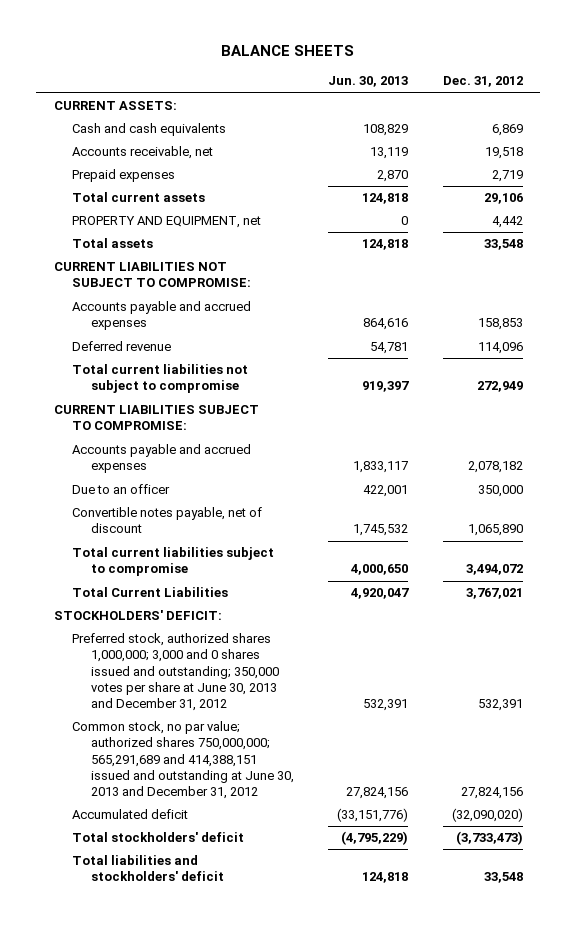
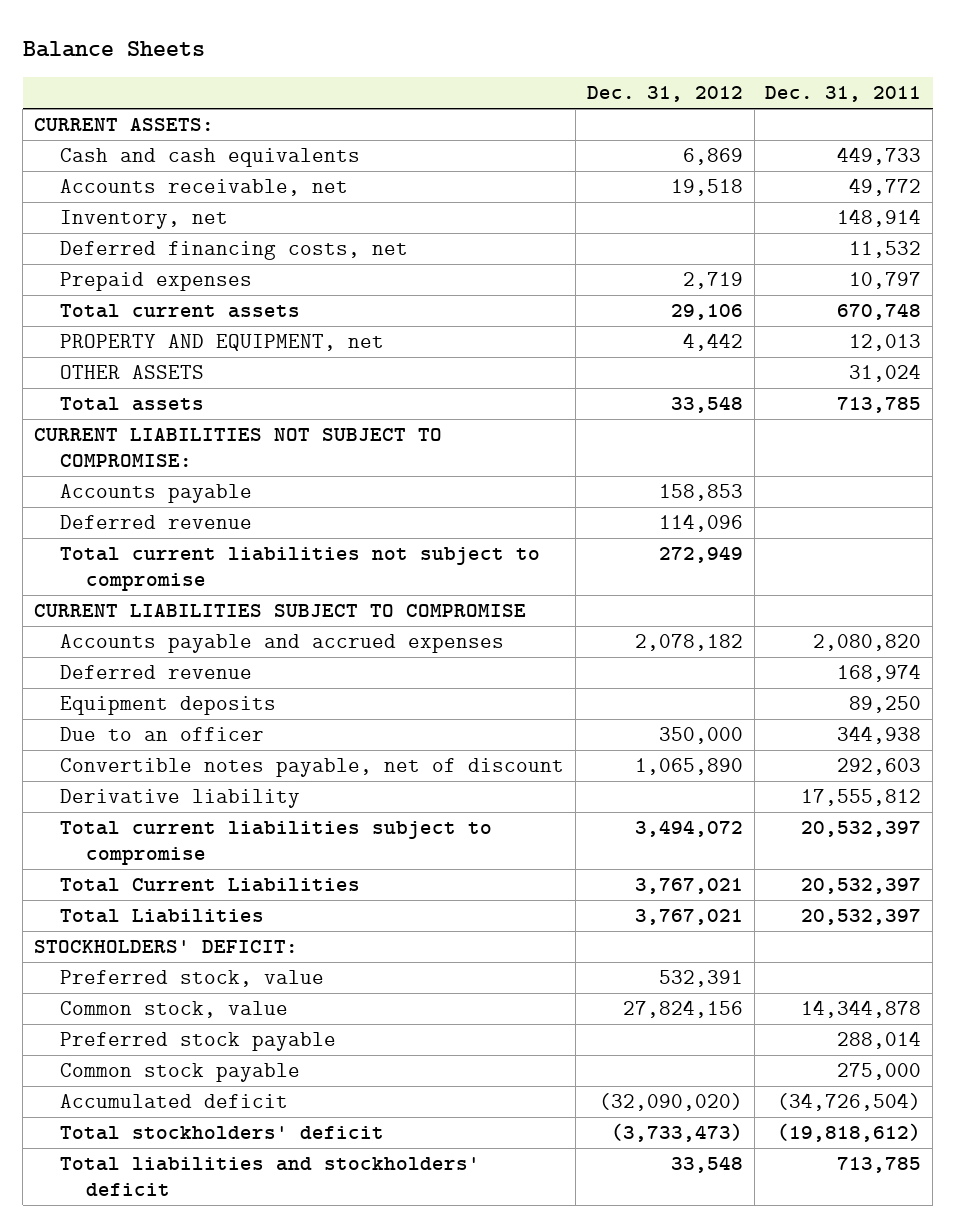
[221,45,355,57] BALANCE SHEETS -> [22,40,205,57] Balance Sheets
[328,76,409,88] Jun. 30, 2013 -> none
none -> [765,85,922,102] Dec. 31, 2011
none -> [59,210,228,230] Inventory, net
none -> [59,241,408,261] Deferred financing costs, net
none -> [59,365,204,380] OTHER ASSETS
[72,301,252,331] Accounts payable and accrued expenses -> [59,484,252,504] Accounts payable
[53,405,259,431] CURRENT LIABILITIES SUBJECT TO COMPROMISE: -> [34,604,527,618] CURRENT LIABILITIES SUBJECT TO COMPROMISE
none -> [59,665,252,680] Deferred revenue
none -> [59,696,276,716] Equipment deposits
none -> [59,789,300,809] Derivative liability
none -> [59,909,264,924] Total Liabilities
[72,633,279,712] Preferred stock, authorized shares 1,000,000; 3,000 and 0 shares issued and outstanding; 350,000 votes per share at June 30, 2013 and December 31, 2012 -> [59,970,324,988] Preferred stock, value
[72,721,294,800] Common stock, no par value; authorized shares 750,000,000; 565,291,689 and 414,388,151 issued and outstanding at June 30, 2013 and December 31, 2012 -> [59,1001,288,1019] Common stock, value
none -> [59,1032,336,1052] Preferred stock payable
none -> [59,1063,300,1083] Common stock payable

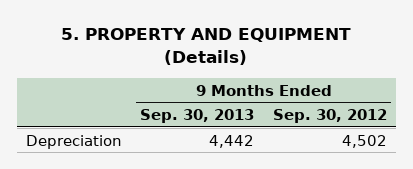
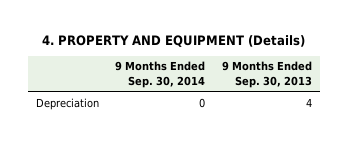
[61,28,352,66] 5. PROPERTY AND EQUIPMENT (Details) -> [41,34,305,47] 4. PROPERTY AND EQUIPMENT (Details)
[272,109,387,124] Sep. 30, 2012 -> none
none -> [115,61,206,88] 9 Months Ended Sep. 30, 2014
[209,134,255,148] 4,442 -> [305,97,312,107] 4

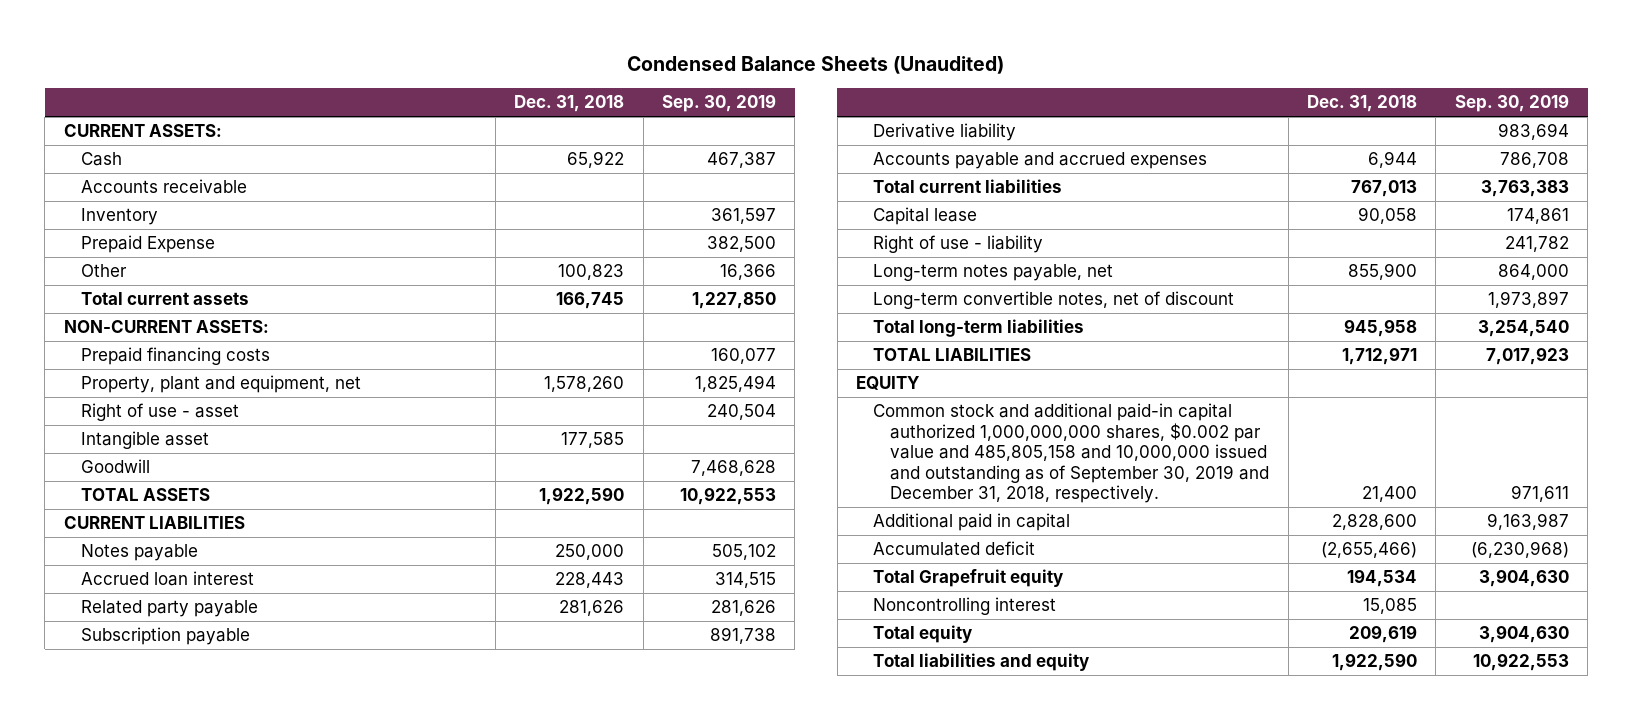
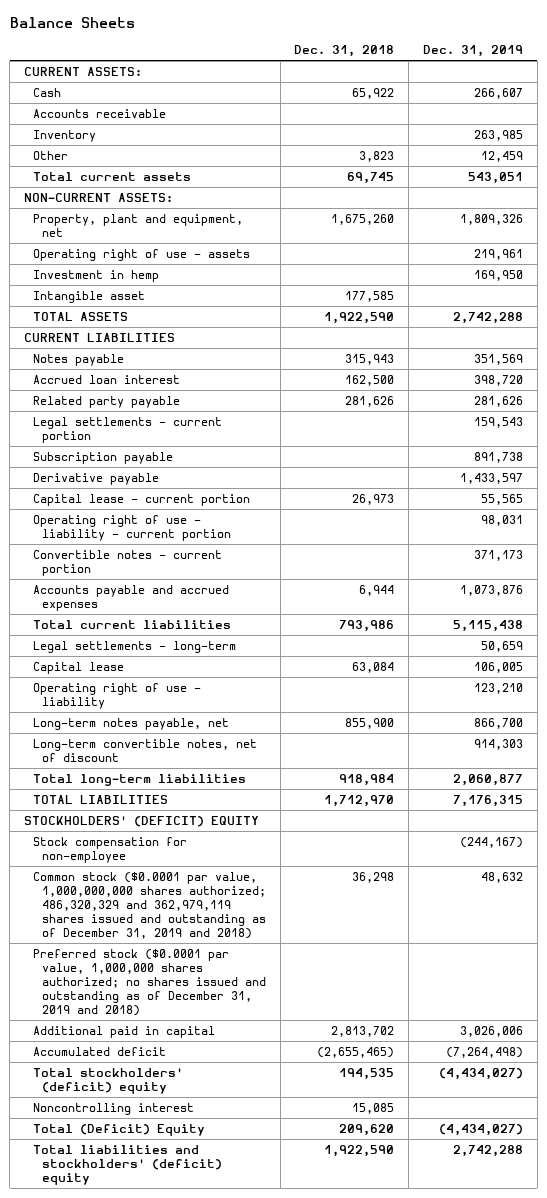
[627,55,1005,74] Condensed Balance Sheets (Unaudited) -> [9,16,135,28] Balance Sheets
[662,94,777,113] Sep. 30, 2019 -> none
none -> [422,45,523,58] Dec. 31, 2019
[80,235,215,254] Prepaid Expense -> none
[558,264,625,281] 100,823 -> [359,150,395,162] 3,823
[556,292,625,310] 166,745 -> [347,171,395,184] 69,745
[80,347,270,366] Prepaid financing costs -> none
[544,376,625,393] 1,578,260 -> [331,213,395,225] 1,675,260
[80,403,239,422] Right of use - asset -> [32,248,250,261] Operating right of use - assets
none -> [32,269,159,282] Investment in hemp
[80,459,150,474] Goodwill -> none
[555,544,625,561] 250,000 -> [345,353,395,365] 315,943
[555,572,625,589] 228,443 -> [345,374,395,386] 162,500
none -> [32,416,222,443] Legal settlements - current portion
[873,123,1017,142] Derivative liability -> [32,472,159,485] Derivative payable
none -> [32,493,250,506] Capital lease - current portion
none -> [32,514,231,541] Operating right of use - liability - current portion
none -> [32,549,222,576] Convertible notes - current portion
[1350,180,1417,198] 767,013 -> [339,619,395,632] 793,986
none -> [32,640,236,653] Legal settlements - long-term
[1357,207,1417,225] 90,058 -> [352,661,395,673] 63,084
[873,235,1044,254] Right of use - liability -> [32,682,201,709] Operating right of use - liability
[1343,319,1417,338] 945,958 -> [339,773,395,786] 918,984
[1341,347,1417,366] 1,712,971 -> [324,794,395,807] 1,712,970
[856,376,921,391] EQUITY -> [23,815,259,827] STOCKHOLDERS' (DEFICIT) EQUITY
none -> [32,836,187,863] Stock compensation for non-employee
[873,403,1270,504] Common stock and additional paid-in capital authorized 1,000,000,000 shares, $0.002 par value and 485,805,158 and 10,000,000 issued and outstanding as of September 30, 2019 and December 31, 2018, respectively. -> [32,871,266,940] Common stock ($0.0001 par value, 1,000,000,000 shares authorized; 486,320,329 and 362,979,119 shares issued and outstanding as of December 31, 2019 and 2018)
[1361,486,1417,503] 21,400 -> [352,871,395,883] 36,298
none -> [32,948,266,1017] Preferred stock ($0.0001 par value, 1,000,000 shares authorized; no shares issued and outstanding as of December 31, 2019 and 2018)
[1331,514,1417,531] 2,828,600 -> [331,1025,395,1037] 2,813,702
[1320,542,1417,559] (2,655,466) -> [317,1046,395,1058] (2,655,465)
[873,569,1064,588] Total Grapefruit equity -> [32,1067,183,1094] Total stockholders' (deficit) equity
[1346,569,1417,588] 194,534 -> [339,1067,395,1080] 194,535
[873,625,973,644] Total equity -> [32,1123,205,1136] Total (Deficit) Equity
[1348,625,1417,644] 209,619 -> [339,1123,395,1136] 209,620
[873,653,1090,672] Total liabilities and equity -> [32,1144,222,1185] Total liabilities and stockholders' (deficit) equity

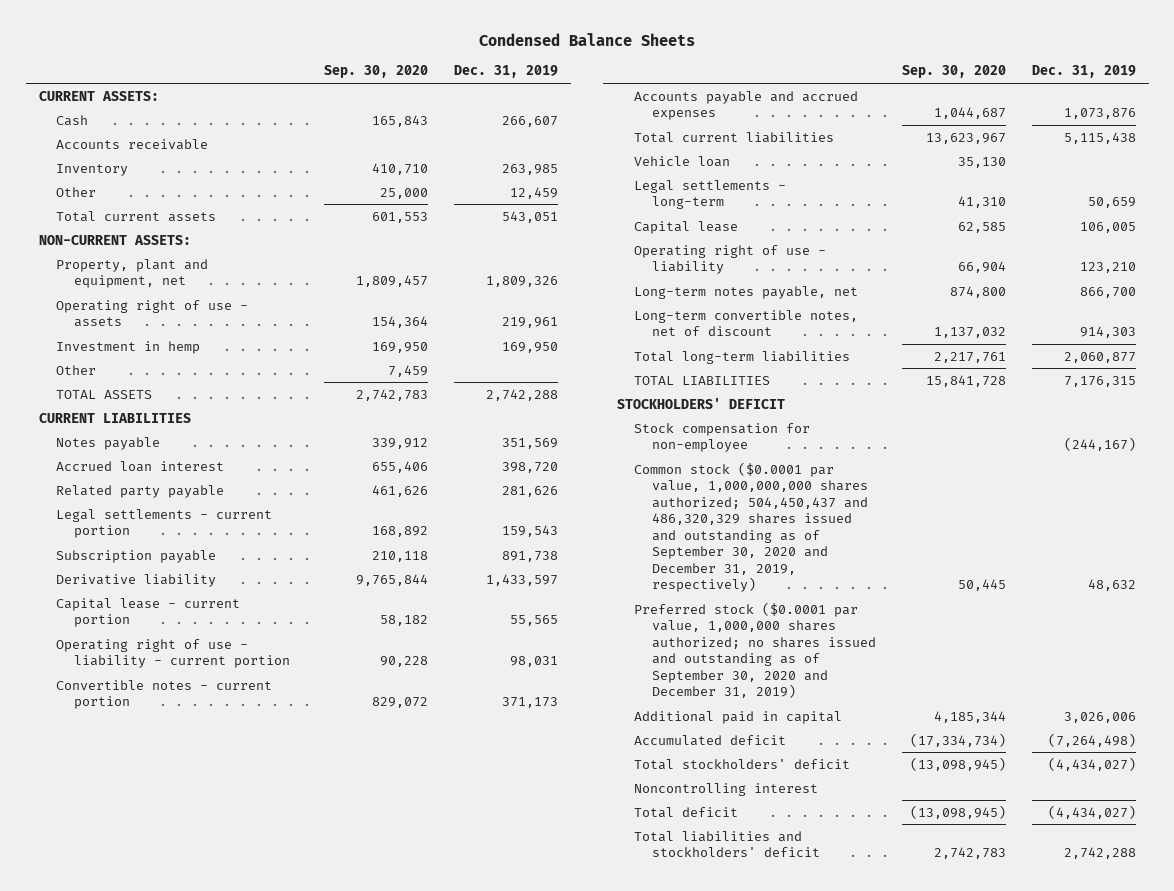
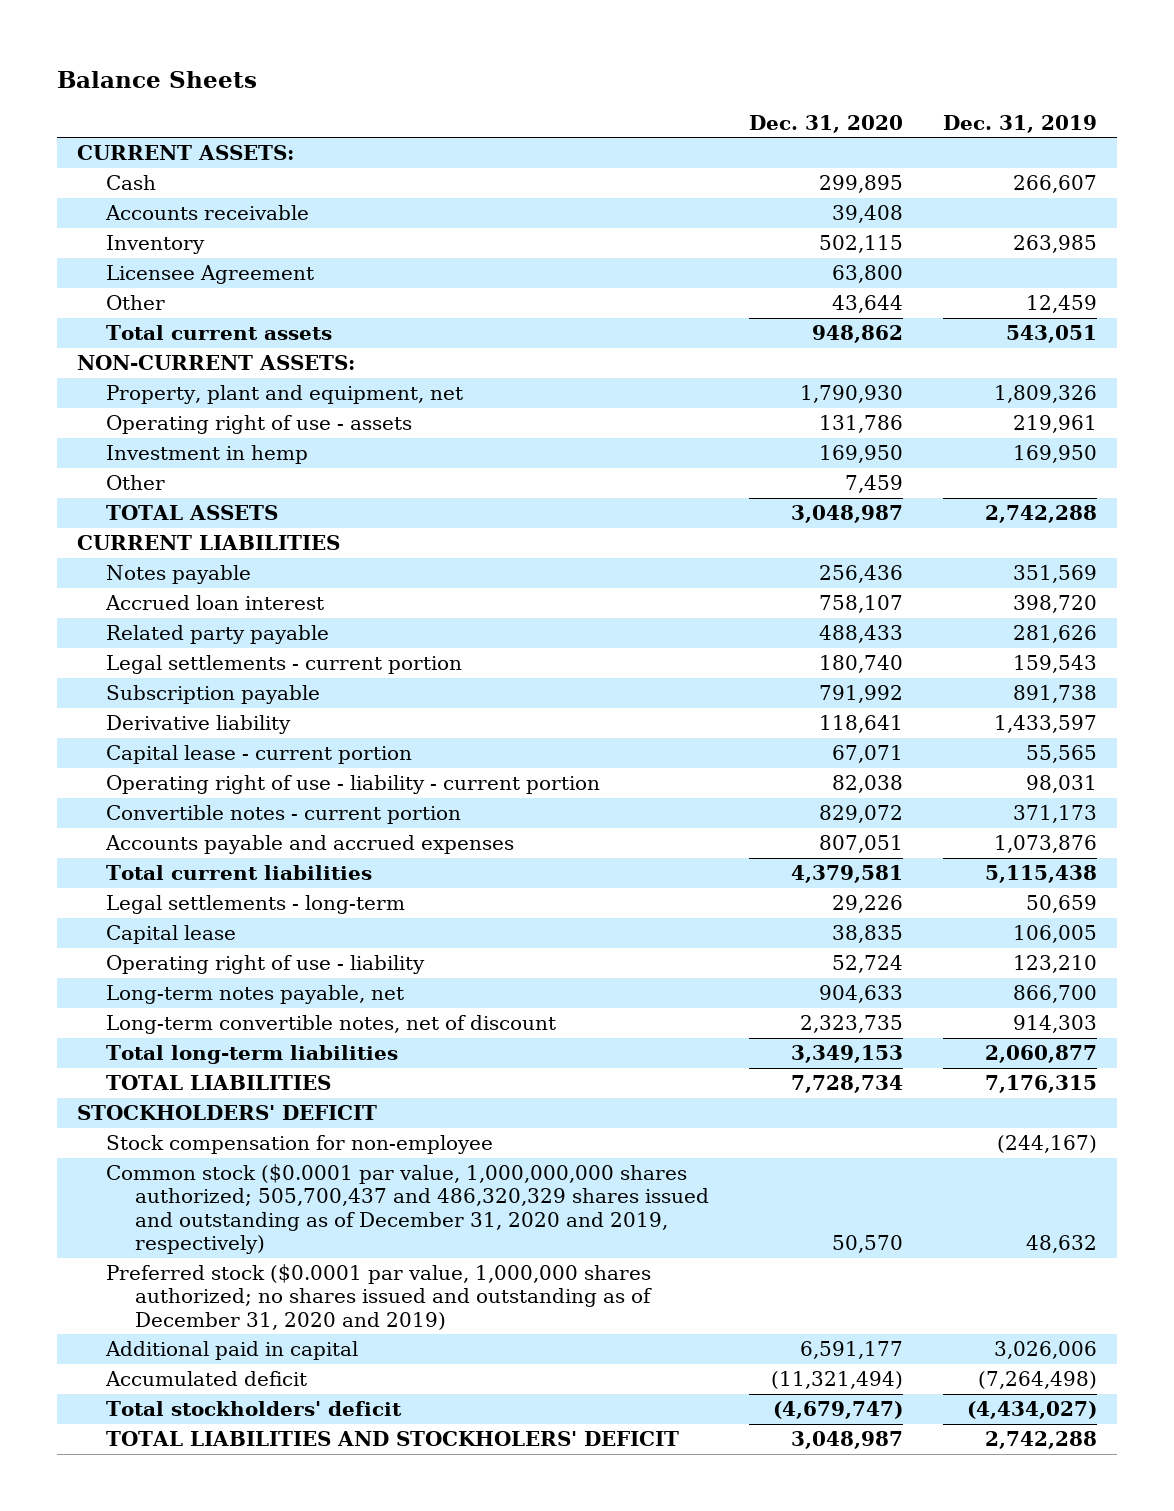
[479,32,696,46] Condensed Balance Sheets -> [56,70,257,88] Balance Sheets
[323,65,428,79] Sep. 30, 2020 -> none
none -> [749,114,904,133] Dec. 31, 2020
none -> [106,265,315,285] Licensee Agreement
[634,155,731,167] Vehicle loan -> none
[634,461,868,593] Common stock ($0.0001 par value, 1,000,000,000 shares authorized; 504,450,437 and 486,320,329 shares issued and outstanding as of September 30, 2020 and December 31, 2019, respectively) -> [106,1164,710,1254] Common stock ($0.0001 par value, 1,000,000,000 shares authorized; 505,700,437 and 486,320,329 shares issued and outstanding as of December 31, 2020 and 2019, respectively)
[634,601,876,699] Preferred stock ($0.0001 par value, 1,000,000 shares authorized; no shares issued and outstanding as of September 30, 2020 and December 31, 2019) -> [106,1264,653,1330] Preferred stock ($0.0001 par value, 1,000,000 shares authorized; no shares issued and outstanding as of December 31, 2020 and 2019)
[634,782,819,796] Noncontrolling interest -> none
[634,806,739,818] Total deficit -> none
[634,830,820,858] Total liabilities and stockholders' deficit -> [106,1431,680,1447] TOTAL LIABILITIES AND STOCKHOLERS' DEFICIT

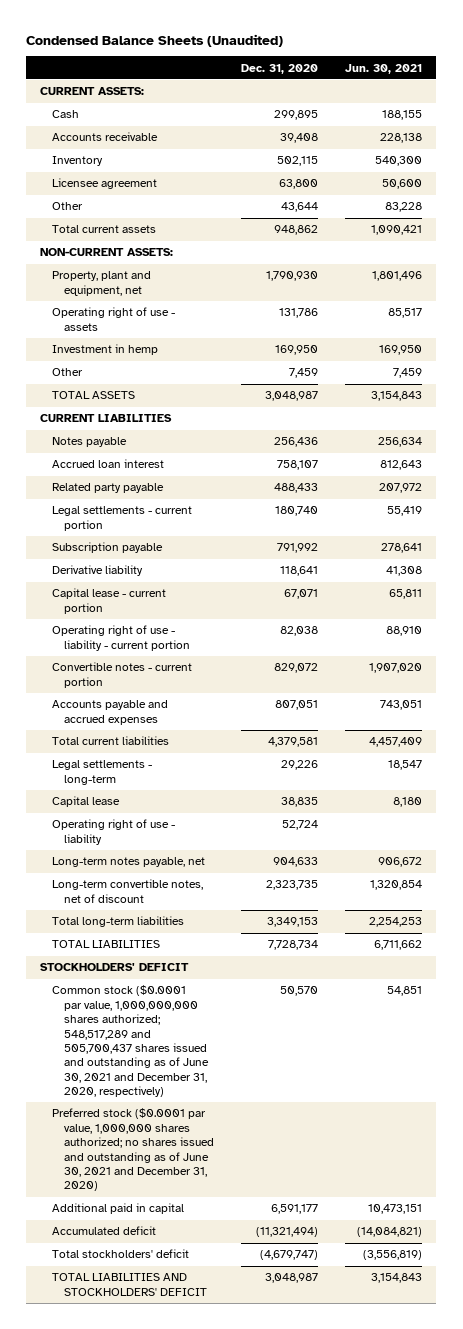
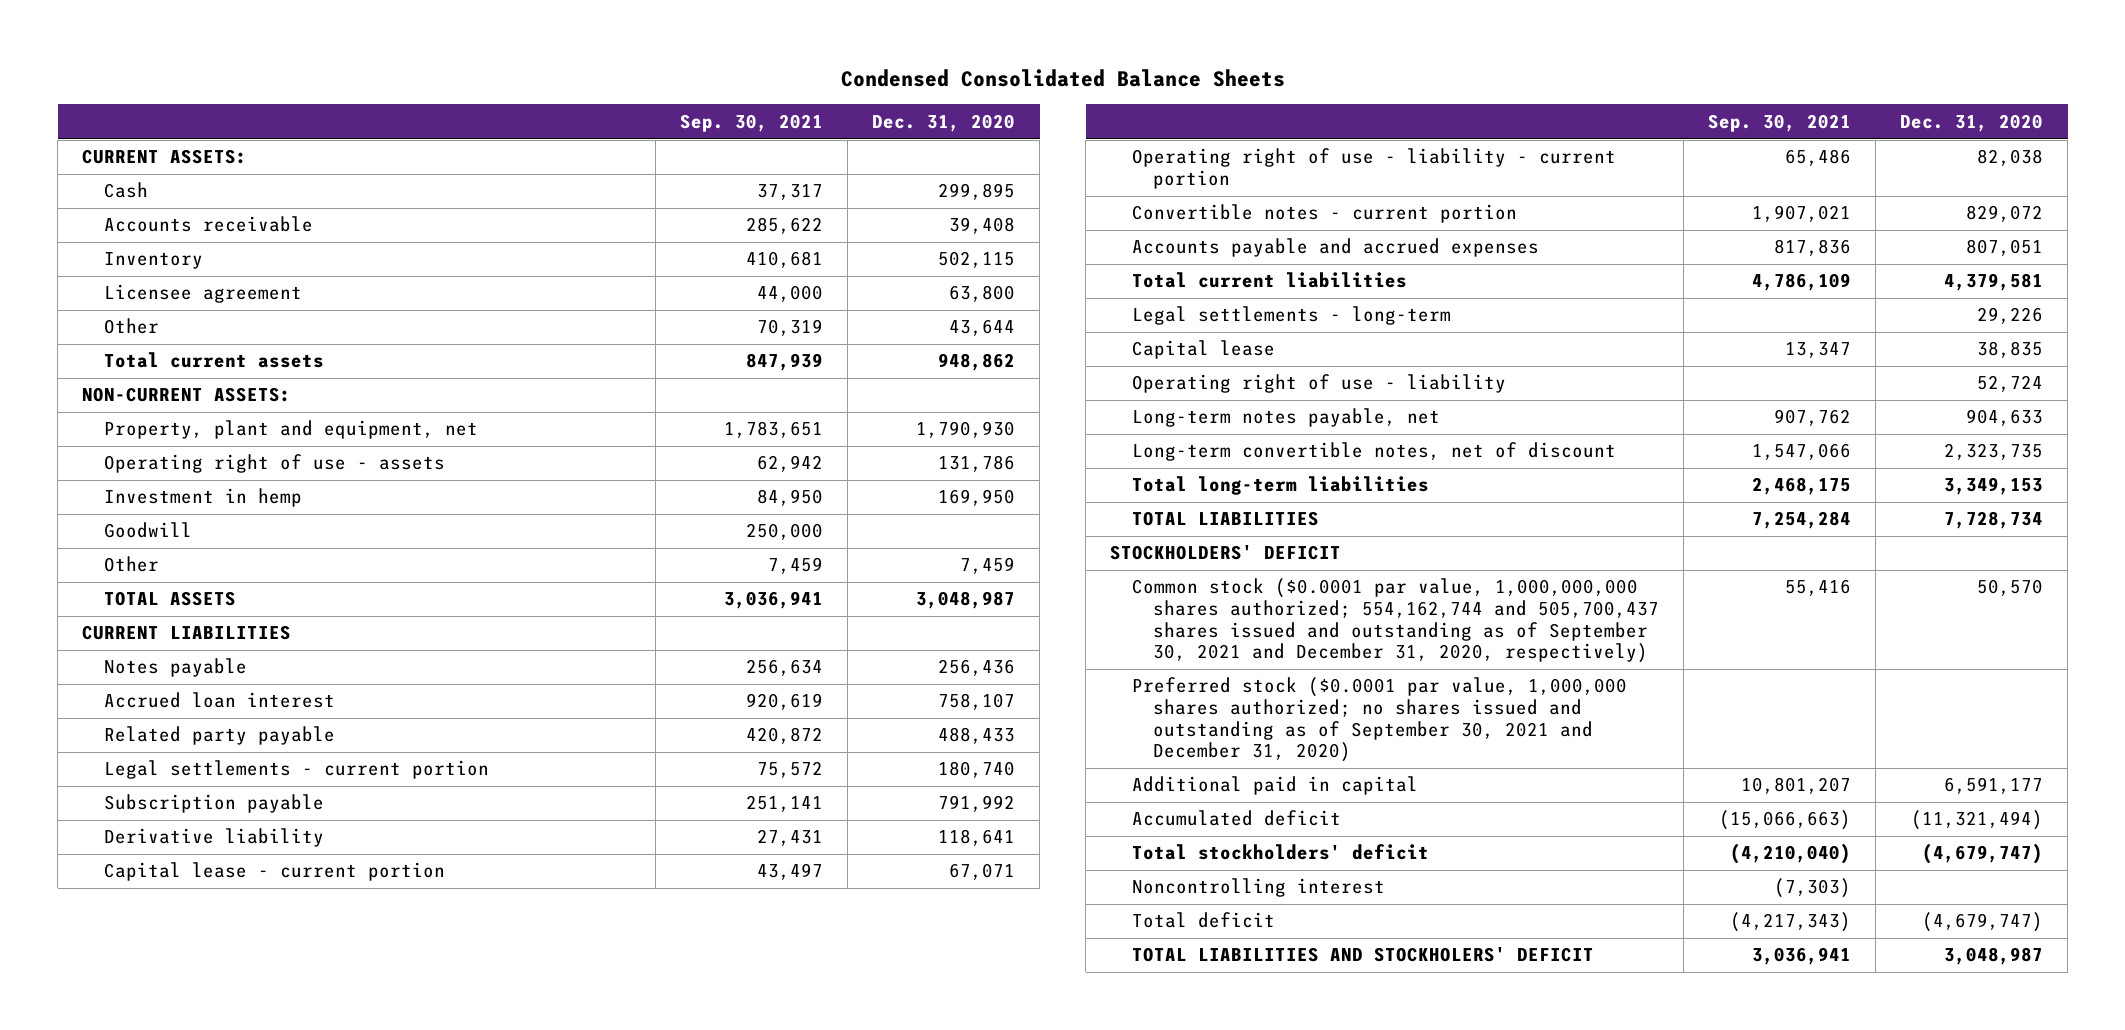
[26,33,284,47] Condensed Balance Sheets (Unaudited) -> [840,69,1285,88] Condensed Consolidated Balance Sheets
[345,63,423,74] Jun. 30, 2021 -> none
none -> [680,113,824,132] Sep. 30, 2021
none -> [103,522,192,539] Goodwill
[51,985,209,1098] Common stock ($0.0001 par value, 1,000,000,000 shares authorized; 548,517,289 and 505,700,437 shares issued and outstanding as of June 30, 2021 and December 31, 2020, respectively) -> [1131,578,1660,664] Common stock ($0.0001 par value, 1,000,000,000 shares authorized; 554,162,744 and 505,700,437 shares issued and outstanding as of September 30, 2021 and December 31, 2020, respectively)
[51,1108,214,1192] Preferred stock ($0.0001 par value, 1,000,000 shares authorized; no shares issued and outstanding as of June 30, 2021 and December 31, 2020) -> [1131,677,1627,763] Preferred stock ($0.0001 par value, 1,000,000 shares authorized; no shares issued and outstanding as of September 30, 2021 and December 31, 2020)
none -> [1131,878,1385,898] Noncontrolling interest
none -> [1131,912,1275,929] Total deficit
[51,1273,207,1296] TOTAL LIABILITIES AND STOCKHOLDERS' DEFICIT -> [1131,947,1594,963] TOTAL LIABILITIES AND STOCKHOLERS' DEFICIT

